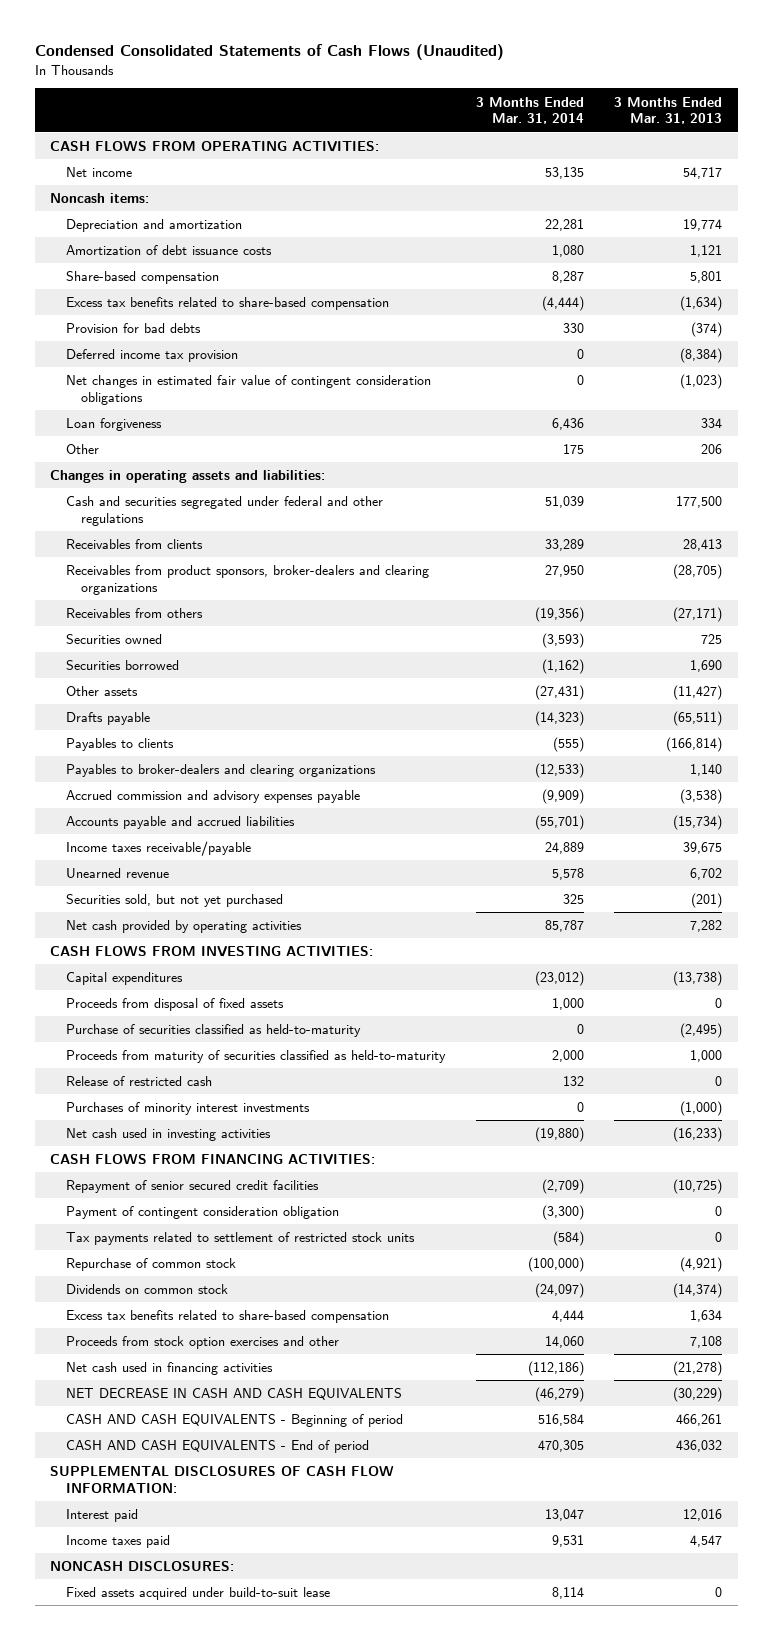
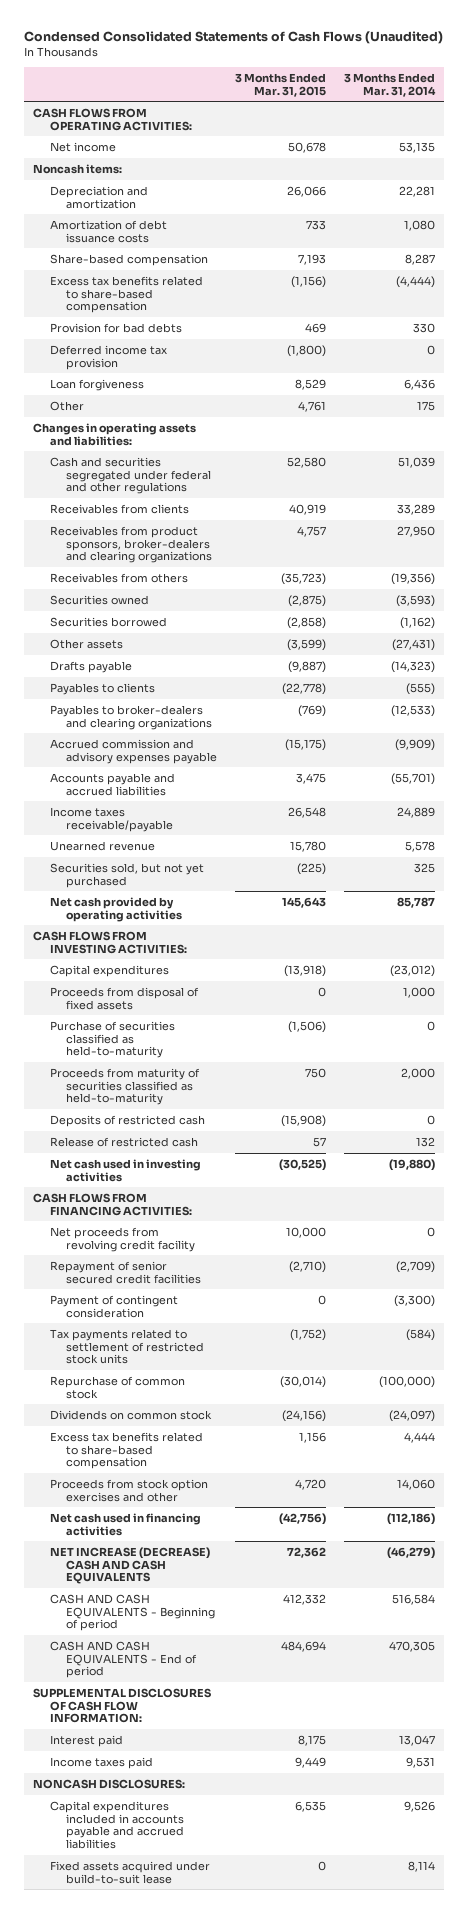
[614,96,723,125] 3 Months Ended Mar. 31, 2013 -> none
none -> [235,72,327,97] 3 Months Ended Mar. 31, 2015
[65,375,431,405] Net changes in estimated fair value of contingent consideration obligations -> none
none -> [49,1114,205,1127] Deposits of restricted cash
[65,1102,310,1116] Purchases of minority interest investments -> none
none -> [49,1226,196,1252] Net proceeds from revolving credit facility
[65,1206,339,1220] Payment of contingent consideration obligation -> [49,1294,178,1318] Payment of contingent consideration
[65,1388,402,1401] NET DECREASE IN CASH AND CASH EQUIVALENTS -> [49,1546,210,1585] NET INCREASE (DECREASE) CASH AND CASH EQUIVALENTS
none -> [49,1800,185,1850] Capital expenditures included in accounts payable and accrued liabilities

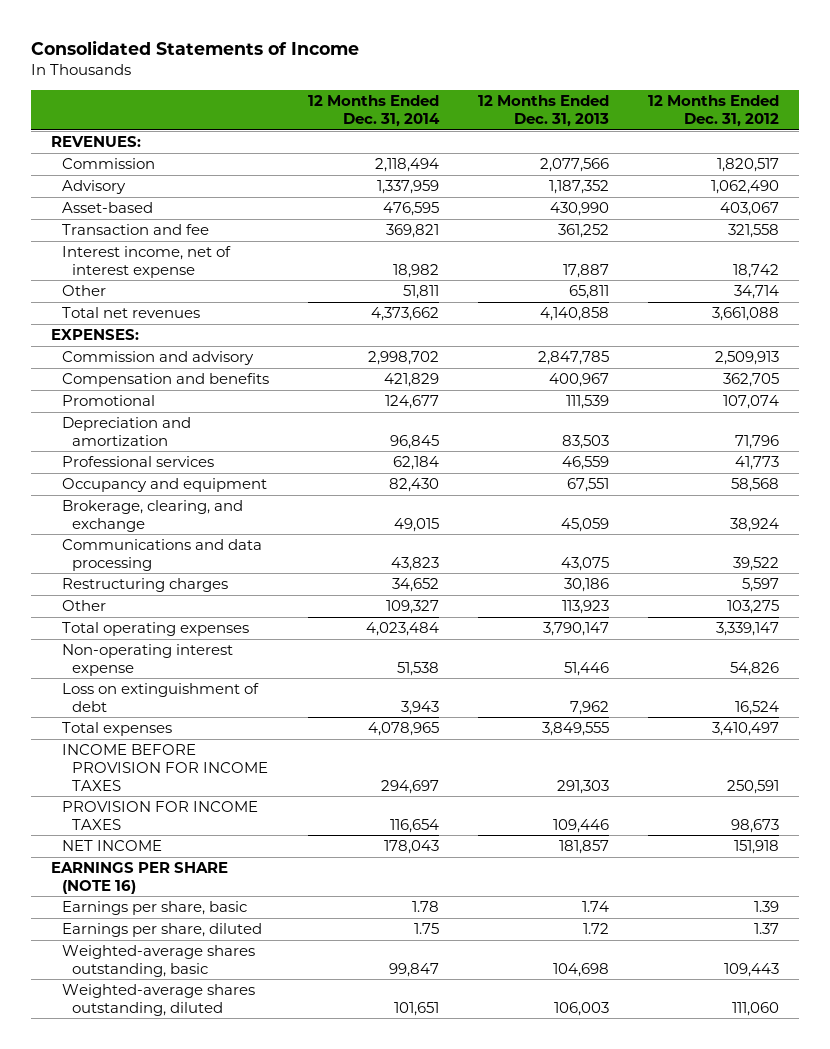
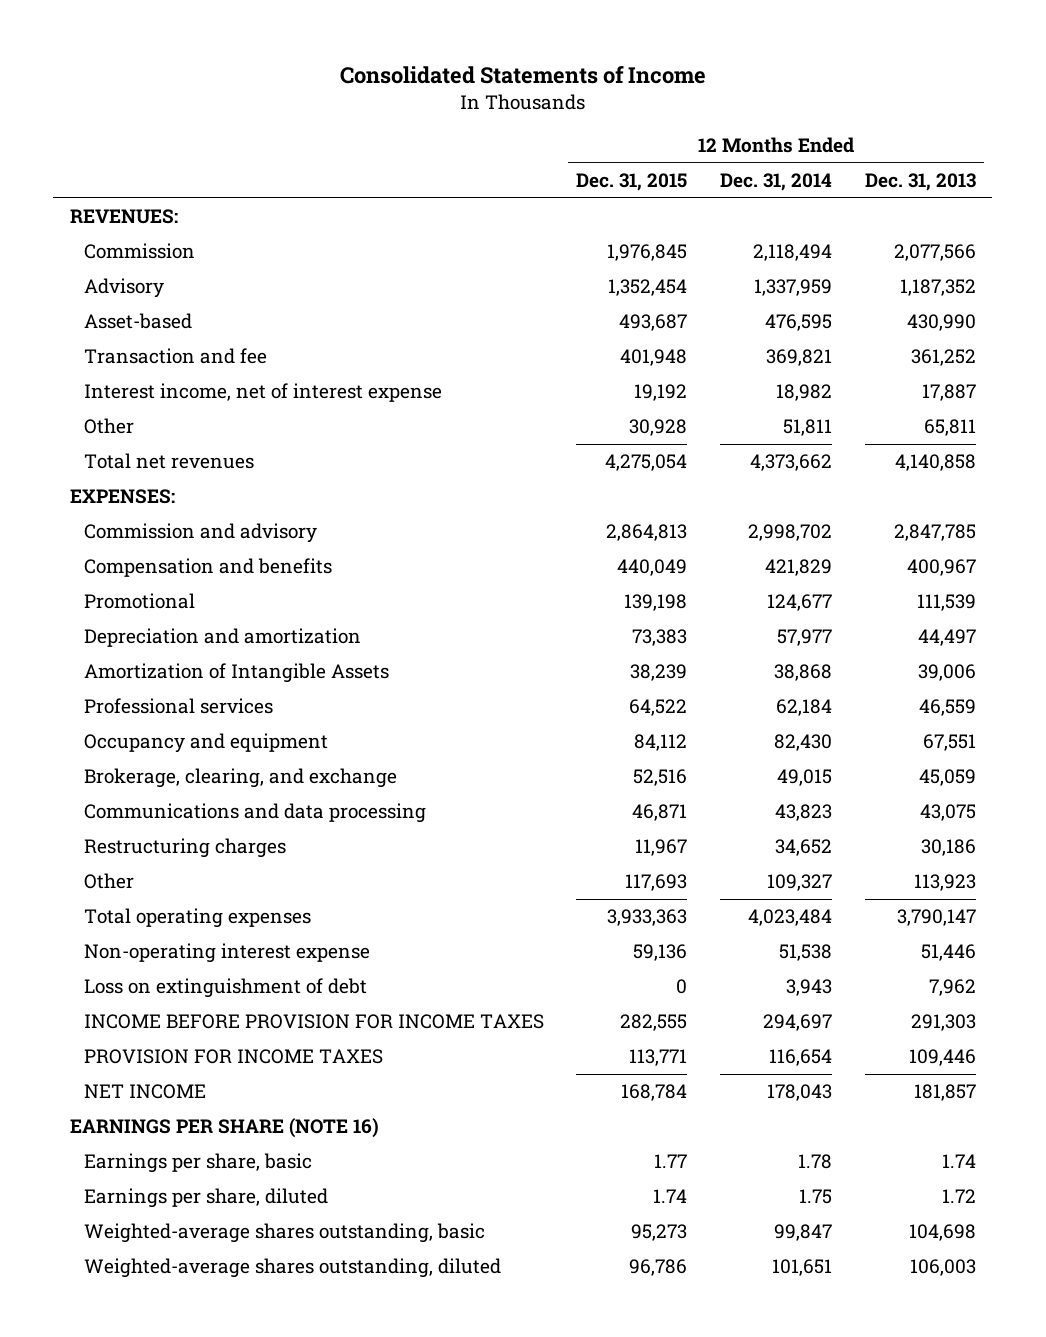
[648,95,780,127] 12 Months Ended Dec. 31, 2012 -> none
none -> [576,173,688,192] Dec. 31, 2015
[389,434,439,449] 96,845 -> [777,629,833,647] 57,977
[562,434,610,449] 83,503 -> [917,629,976,647] 44,497
none -> [83,663,389,684] Amortization of Intangible Assets
[61,722,172,737] Total expenses -> none

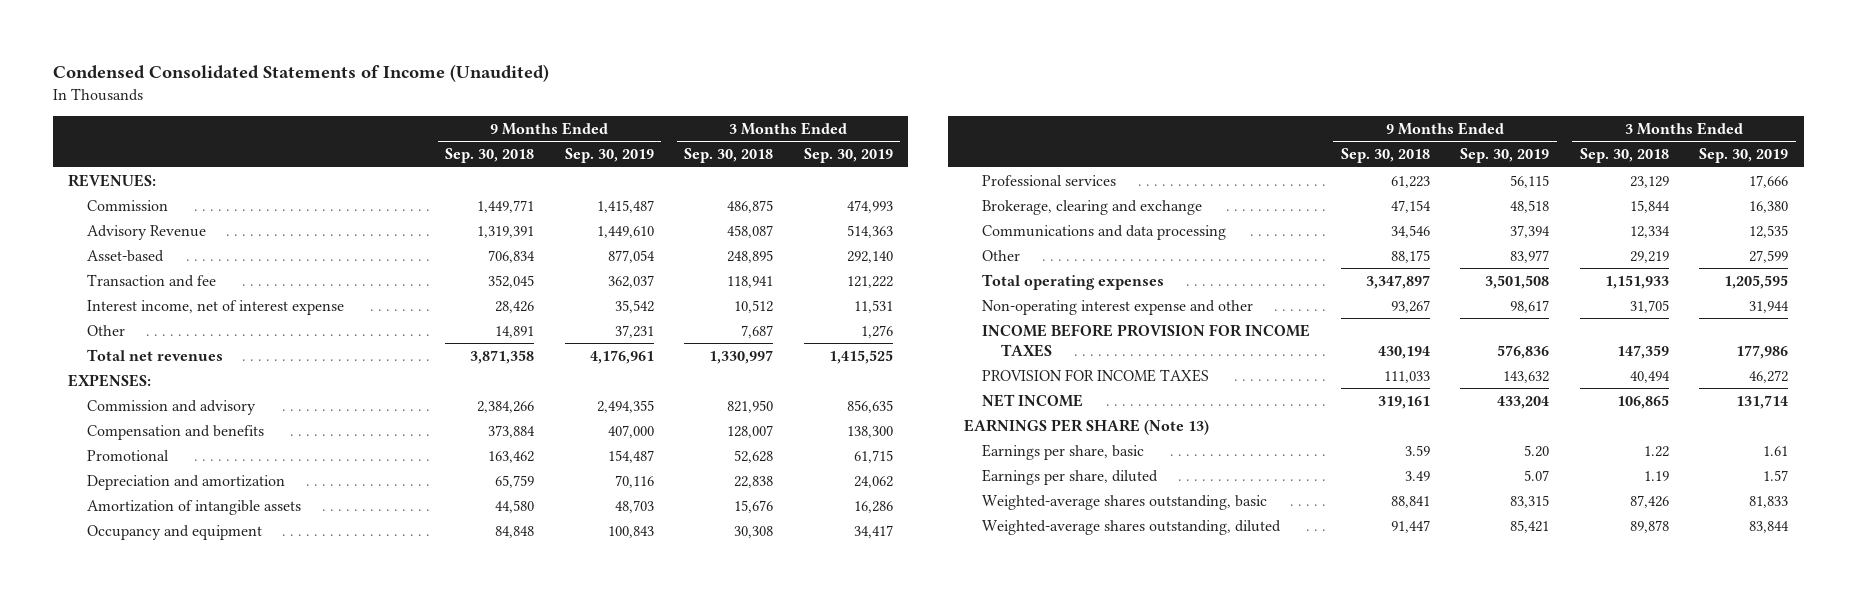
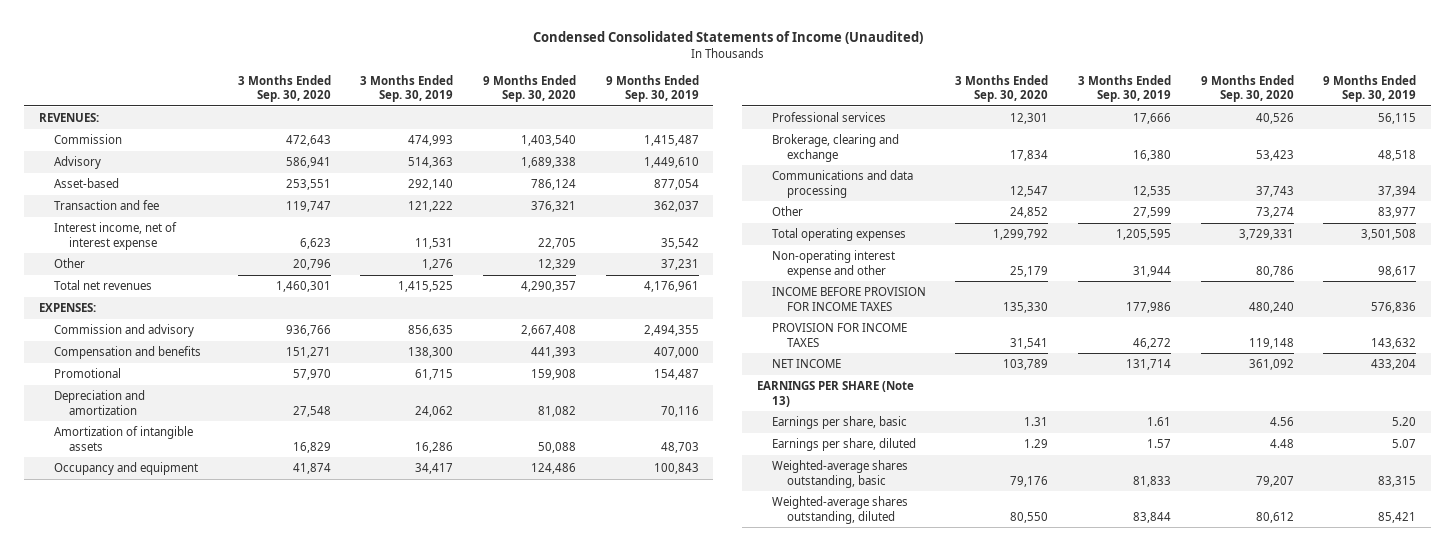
[445,148,535,164] Sep. 30, 2018 -> none
[684,148,774,164] Sep. 30, 2018 -> none
none -> [237,74,331,102] 3 Months Ended Sep. 30, 2020
none -> [482,74,576,102] 9 Months Ended Sep. 30, 2020
[86,224,206,240] Advisory Revenue -> [54,156,102,170] Advisory

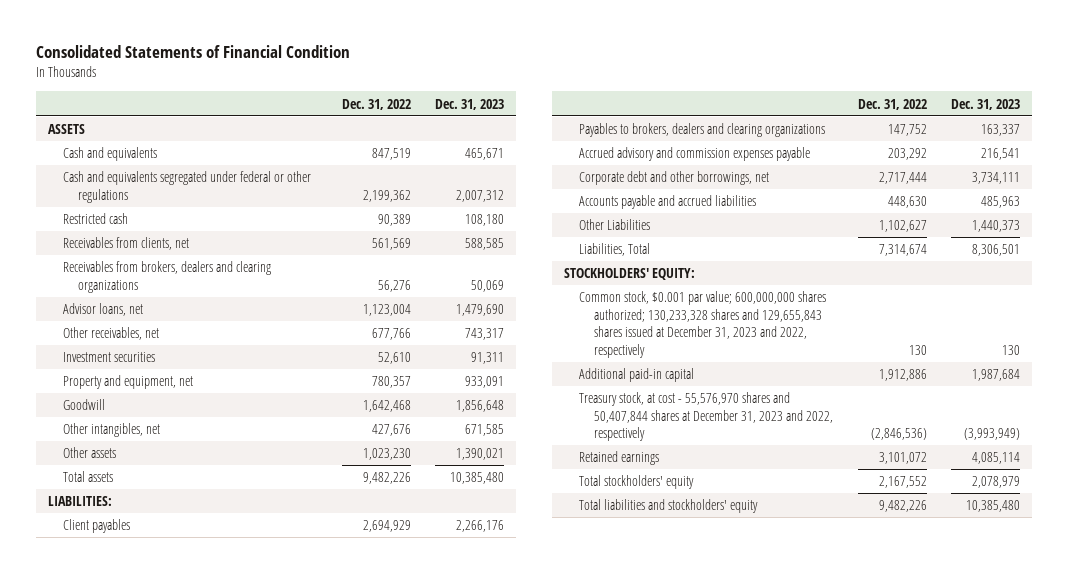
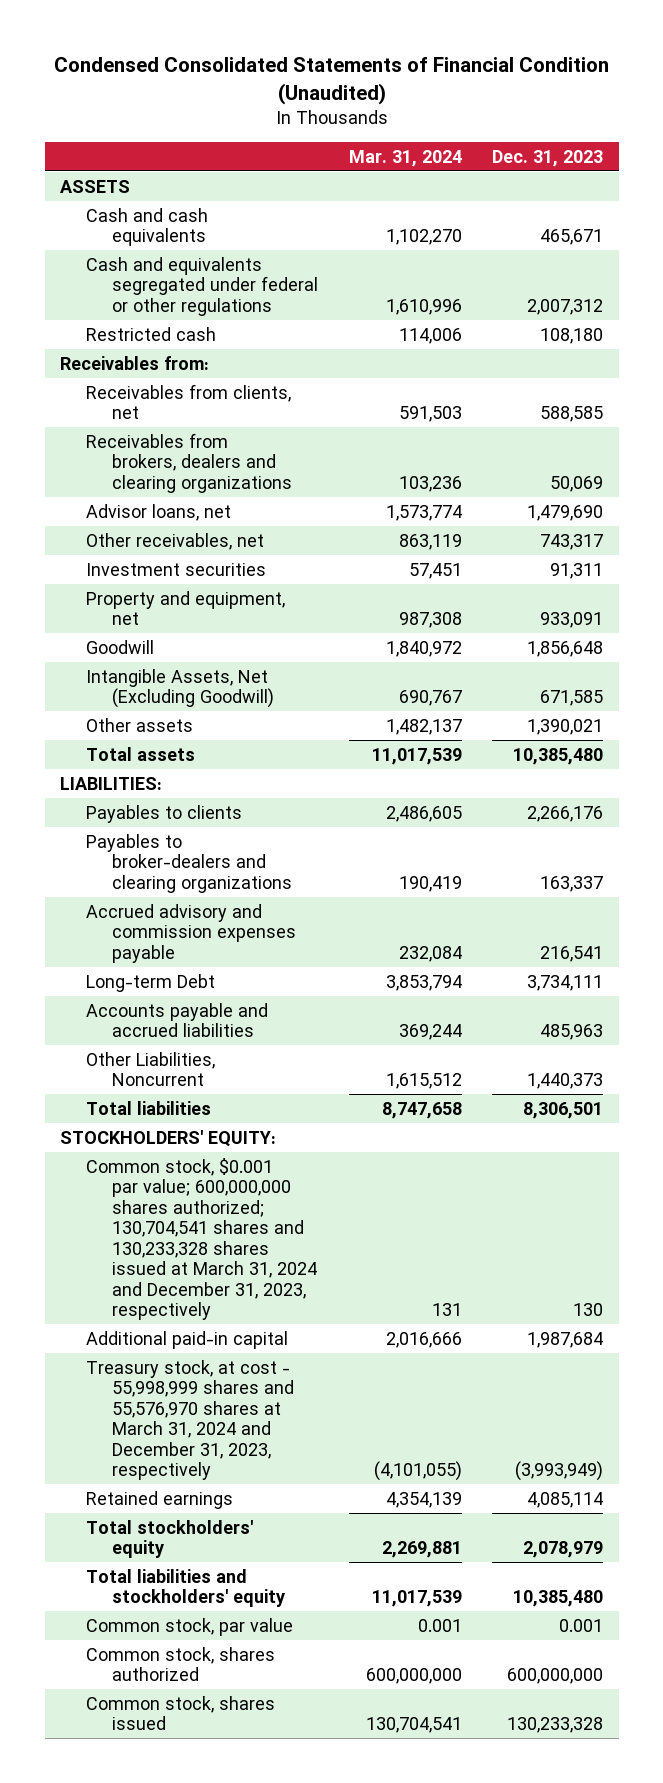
[35,44,350,58] Consolidated Statements of Financial Condition -> [53,57,609,106] Condensed Consolidated Statements of Financial Condition (Unaudited)
[341,98,411,110] Dec. 31, 2022 -> none
none -> [348,149,462,167] Mar. 31, 2024
[63,147,158,162] Cash and equivalents -> [86,207,209,247] Cash and cash equivalents
none -> [59,355,209,370] Receivables from:
[63,423,161,438] Other intangibles, net -> [86,668,275,709] Intangible Assets, Net (Excluding Goodwill)
[63,519,131,534] Client payables -> [86,804,243,823] Payables to clients
[579,123,826,138] Payables to brokers, dealers and clearing organizations -> [86,833,293,893] Payables to broker-dealers and clearing organizations
[579,171,770,186] Corporate debt and other borrowings, net -> [86,973,216,992] Long-term Debt
[579,219,651,231] Other Liabilities -> [86,1051,216,1087] Other Liabilities, Noncurrent
[579,243,651,257] Liabilities, Total -> [86,1100,212,1115] Total liabilities
[579,291,827,358] Common stock, $0.001 par value; 600,000,000 shares authorized; 130,233,328 shares and 129,655,843 shares issued at December 31, 2023 and 2022, respectively -> [86,1157,318,1321] Common stock, $0.001 par value; 600,000,000 shares authorized; 130,704,541 shares and 130,233,328 shares issued at March 31, 2024 and December 31, 2023, respectively
[579,392,834,442] Treasury stock, at cost - 55,576,970 shares and 50,407,844 shares at December 31, 2023 and 2022, respectively -> [86,1359,295,1481] Treasury stock, at cost - 55,998,999 shares and 55,576,970 shares at March 31, 2024 and December 31, 2023, respectively
none -> [86,1617,294,1636] Common stock, par value
none -> [86,1646,276,1682] Common stock, shares authorized
none -> [86,1695,276,1731] Common stock, shares issued

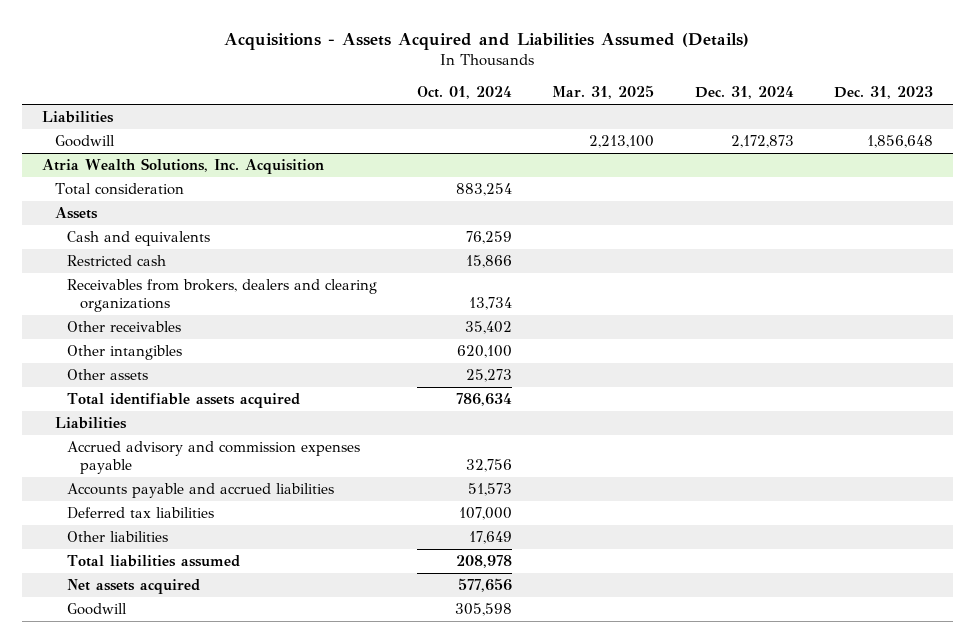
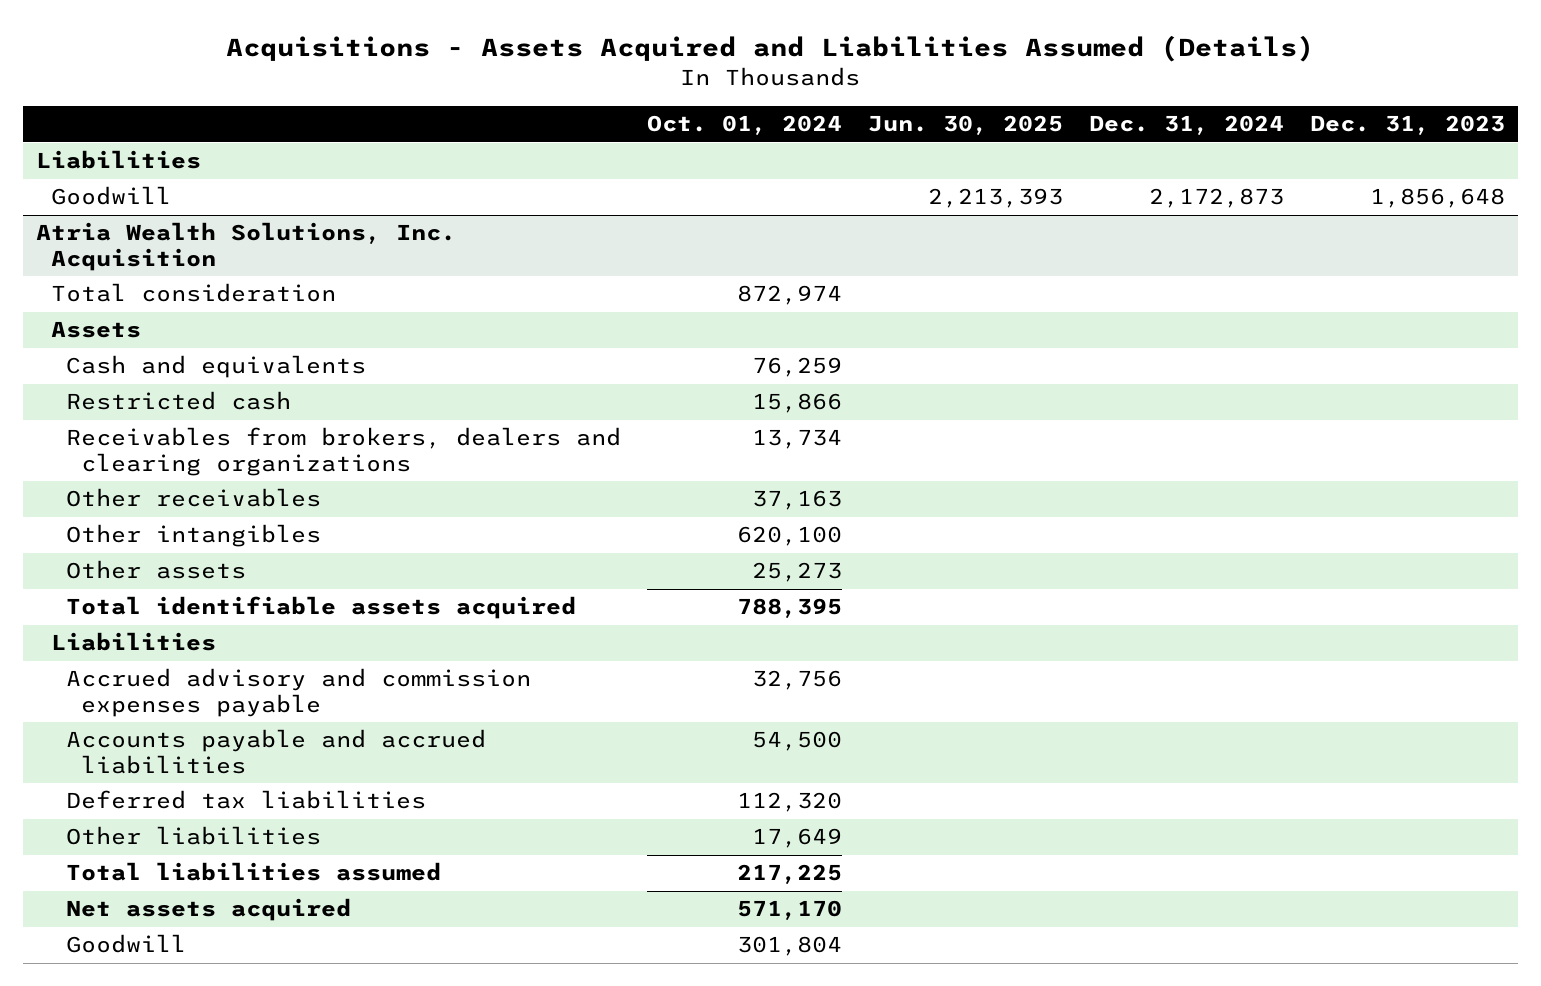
[552,85,655,100] Mar. 31, 2025 -> none
none -> [867,115,1063,136] Jun. 30, 2025
[456,183,513,197] 883,254 -> [736,285,842,306] 872,974
[465,321,513,335] 35,402 -> [751,490,842,511] 37,163
[456,393,513,407] 786,634 -> [736,598,842,619] 788,395
[468,483,513,497] 51,573 -> [751,731,842,752] 54,500
[459,507,513,521] 107,000 -> [736,792,842,813] 112,320
[456,555,513,569] 208,978 -> [736,864,842,885] 217,225
[458,578,513,593] 577,656 -> [736,900,842,921] 571,170
[455,603,513,617] 305,598 -> [736,936,842,957] 301,804

